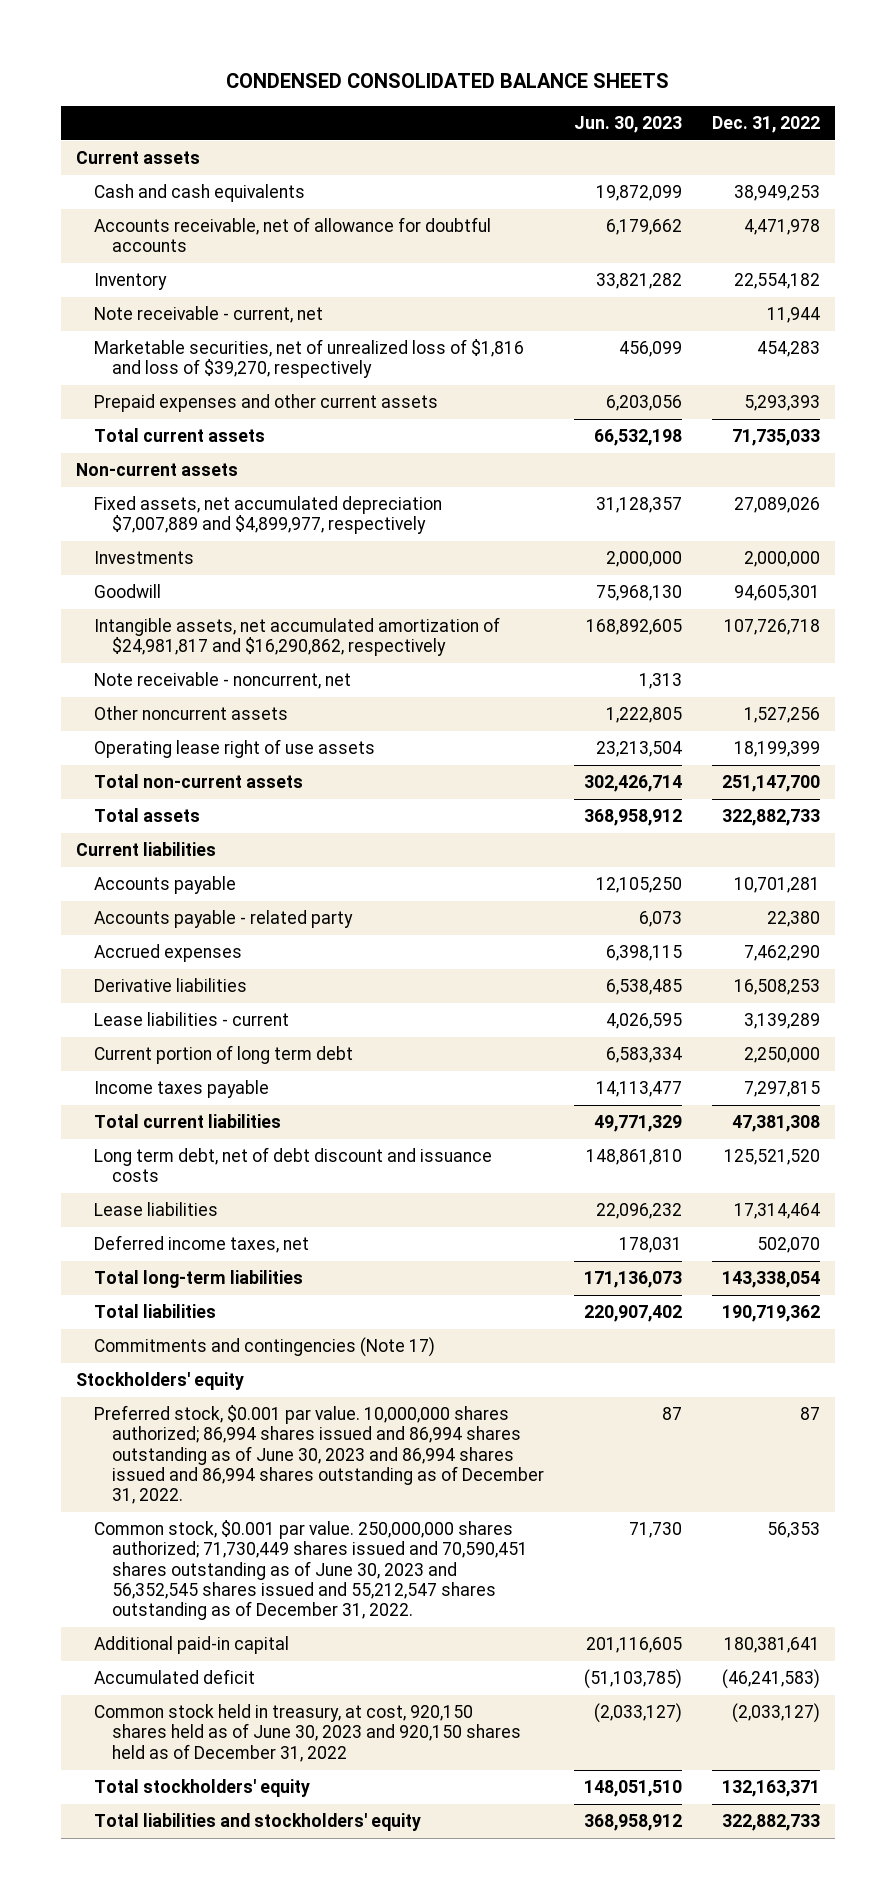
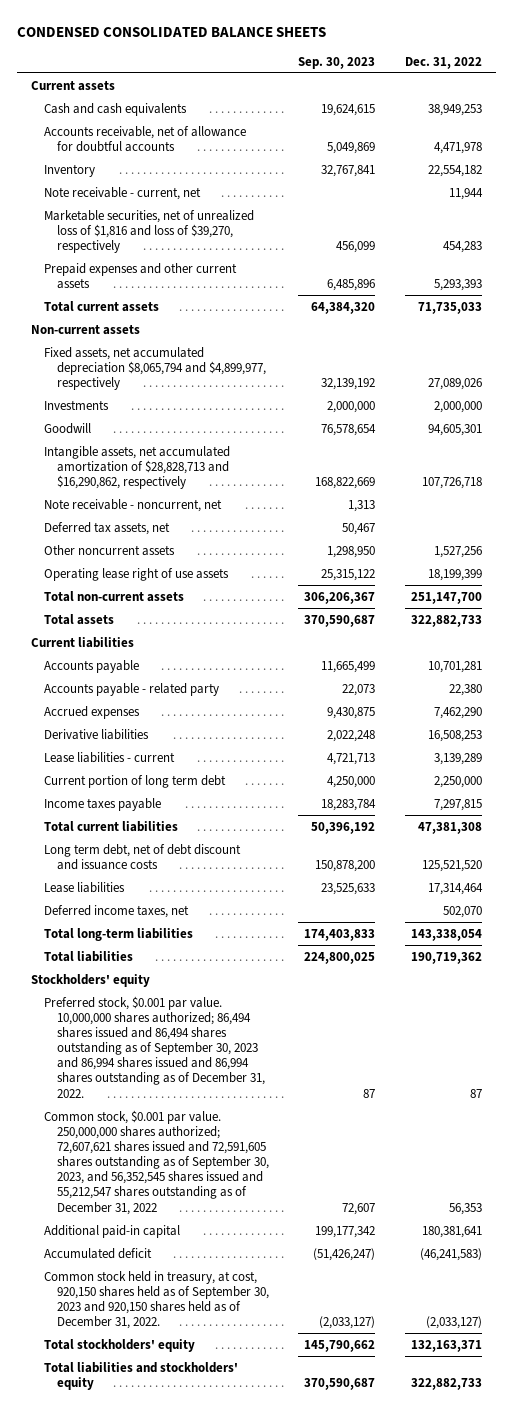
[573,116,682,134] Jun. 30, 2023 -> none
none -> [298,56,376,69] Sep. 30, 2023
[93,496,442,535] Fixed assets, net accumulated depreciation $7,007,889 and $4,899,977, respectively -> [44,346,266,390] Fixed assets, net accumulated depreciation $8,065,794 and $4,899,977, respectively
[93,617,500,657] Intangible assets, net accumulated amortization of $24,981,817 and $16,290,862, respectively -> [44,445,231,489] Intangible assets, net accumulated amortization of $28,828,713 and $16,290,862, respectively
none -> [44,521,171,535] Deferred tax assets, net
[93,1337,435,1358] Commitments and contingencies (Note 17) -> none
[93,1405,544,1505] Preferred stock, $0.001 par value. 10,000,000 shares authorized; 86,994 shares issued and 86,994 shares outstanding as of June 30, 2023 and 86,994 shares issued and 86,994 shares outstanding as of December 31, 2022. -> [44,995,265,1098] Preferred stock, $0.001 par value. 10,000,000 shares authorized; 86,494 shares issued and 86,494 shares outstanding as of September 30, 2023 and 86,994 shares issued and 86,994 shares outstanding as of December 31, 2022.
[93,1520,528,1621] Common stock, $0.001 par value. 250,000,000 shares authorized; 71,730,449 shares issued and 70,590,451 shares outstanding as of June 30, 2023 and 56,352,545 shares issued and 55,212,547 shares outstanding as of December 31, 2022. -> [44,1109,269,1215] Common stock, $0.001 par value. 250,000,000 shares authorized; 72,607,621 shares issued and 72,591,605 shares outstanding as of September 30, 2023, and 56,352,545 shares issued and 55,212,547 shares outstanding as of December 31, 2022
[93,1704,521,1762] Common stock held in treasury, at cost, 920,150 shares held as of June 30, 2023 and 920,150 shares held as of December 31, 2022 -> [44,1270,269,1330] Common stock held in treasury, at cost, 920,150 shares held as of September 30, 2023 and 920,150 shares held as of December 31, 2022.

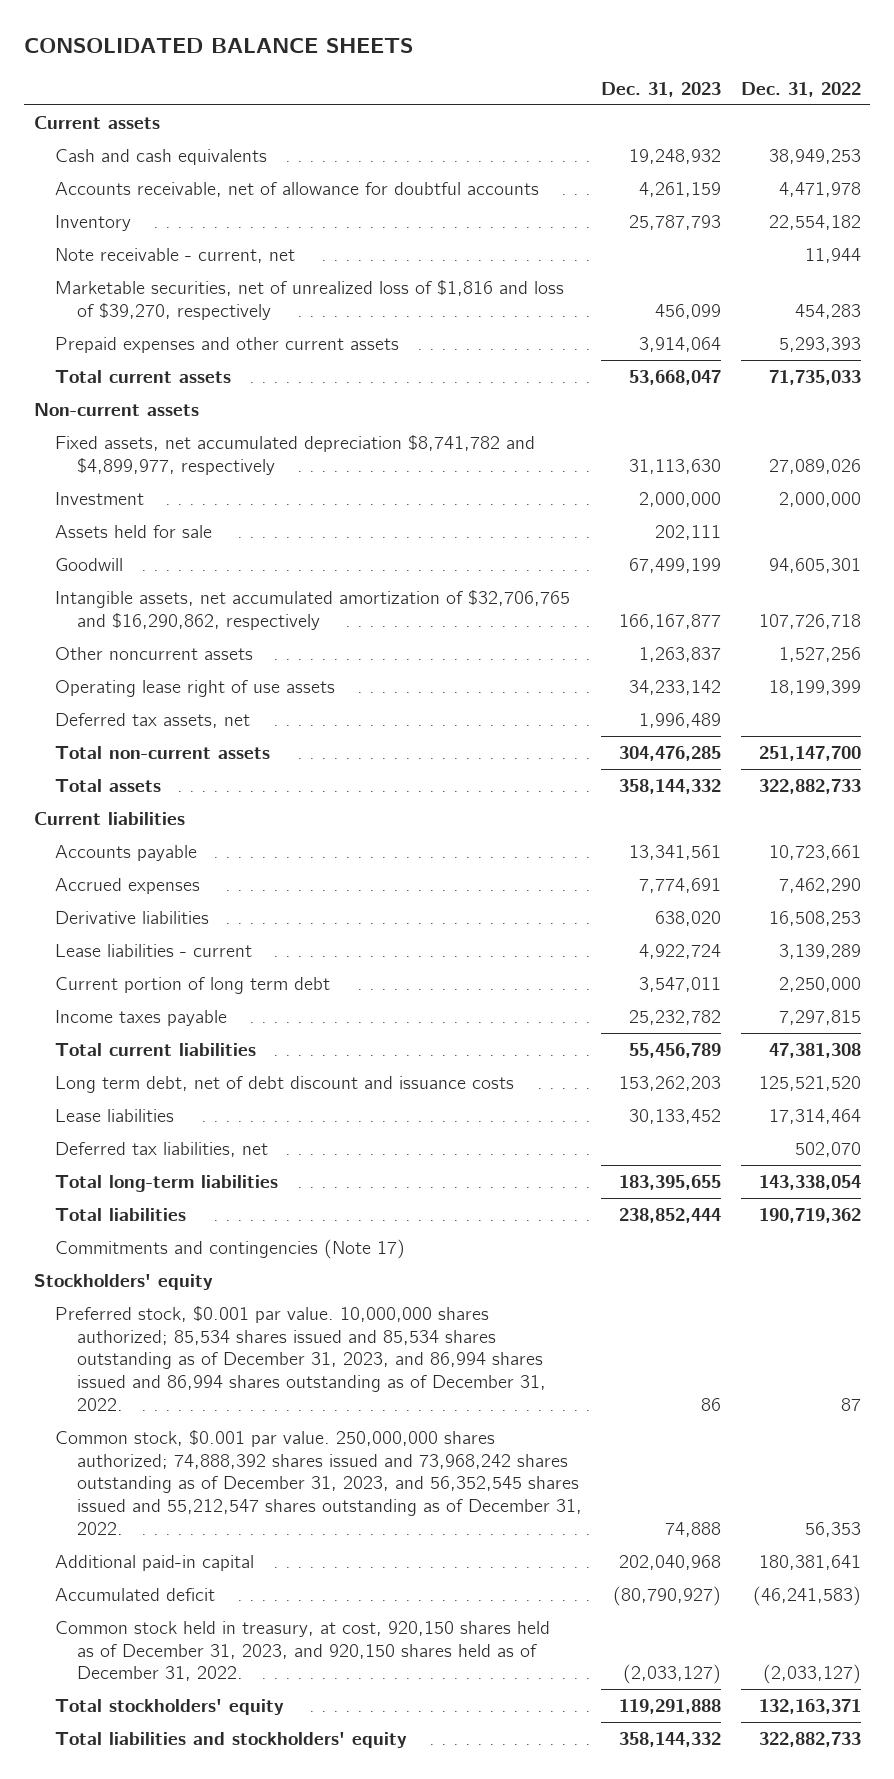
[16,26,326,37] CONDENSED CONSOLIDATED BALANCE SHEETS -> [23,38,413,54] CONSOLIDATED BALANCE SHEETS
[298,56,376,69] Sep. 30, 2023 -> none
none -> [601,81,722,97] Dec. 31, 2023
[44,346,266,390] Fixed assets, net accumulated depreciation $8,065,794 and $4,899,977, respectively -> [55,434,536,475] Fixed assets, net accumulated depreciation $8,741,782 and $4,899,977, respectively
[44,399,110,410] Investments -> [55,491,145,505] Investment
none -> [55,524,213,538] Assets held for sale
[44,498,223,512] Note receivable - noncurrent, net -> none
[44,445,231,489] Intangible assets, net accumulated amortization of $28,828,713 and $16,290,862, respectively -> [55,589,571,630] Intangible assets, net accumulated amortization of $32,706,765 and $16,290,862, respectively
[44,521,171,535] Deferred tax assets, net -> [55,712,251,728] Deferred tax assets, net
[44,682,220,696] Accounts payable - related party -> none
[427,660,482,673] 10,701,281 -> [768,844,861,860] 10,723,661
[44,904,190,918] Deferred income taxes, net -> [55,1141,269,1157] Deferred tax liabilities, net
none -> [55,1238,406,1259] Commitments and contingencies (Note 17)
[44,995,265,1098] Preferred stock, $0.001 par value. 10,000,000 shares authorized; 86,494 shares issued and 86,494 shares outstanding as of September 30, 2023 and 86,994 shares issued and 86,994 shares outstanding as of December 31, 2022. -> [55,1305,546,1411] Preferred stock, $0.001 par value. 10,000,000 shares authorized; 85,534 shares issued and 85,534 shares outstanding as of December 31, 2023, and 86,994 shares issued and 86,994 shares outstanding as of December 31, 2022.
[44,1109,269,1215] Common stock, $0.001 par value. 250,000,000 shares authorized; 72,607,621 shares issued and 72,591,605 shares outstanding as of September 30, 2023, and 56,352,545 shares issued and 55,212,547 shares outstanding as of December 31, 2022 -> [55,1429,582,1535] Common stock, $0.001 par value. 250,000,000 shares authorized; 74,888,392 shares issued and 73,968,242 shares outstanding as of December 31, 2023, and 56,352,545 shares issued and 55,212,547 shares outstanding as of December 31, 2022.
[44,1270,269,1330] Common stock held in treasury, at cost, 920,150 shares held as of September 30, 2023 and 920,150 shares held as of December 31, 2022. -> [55,1620,551,1682] Common stock held in treasury, at cost, 920,150 shares held as of December 31, 2023, and 920,150 shares held as of December 31, 2022.

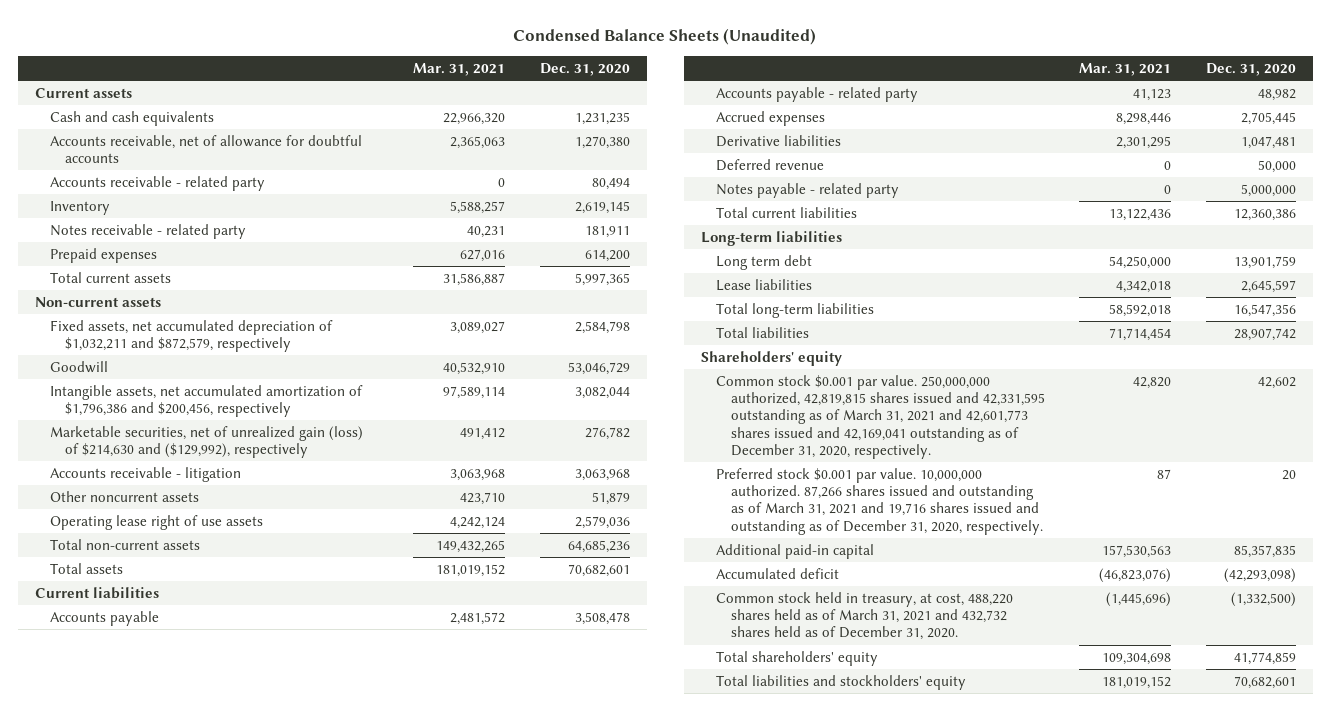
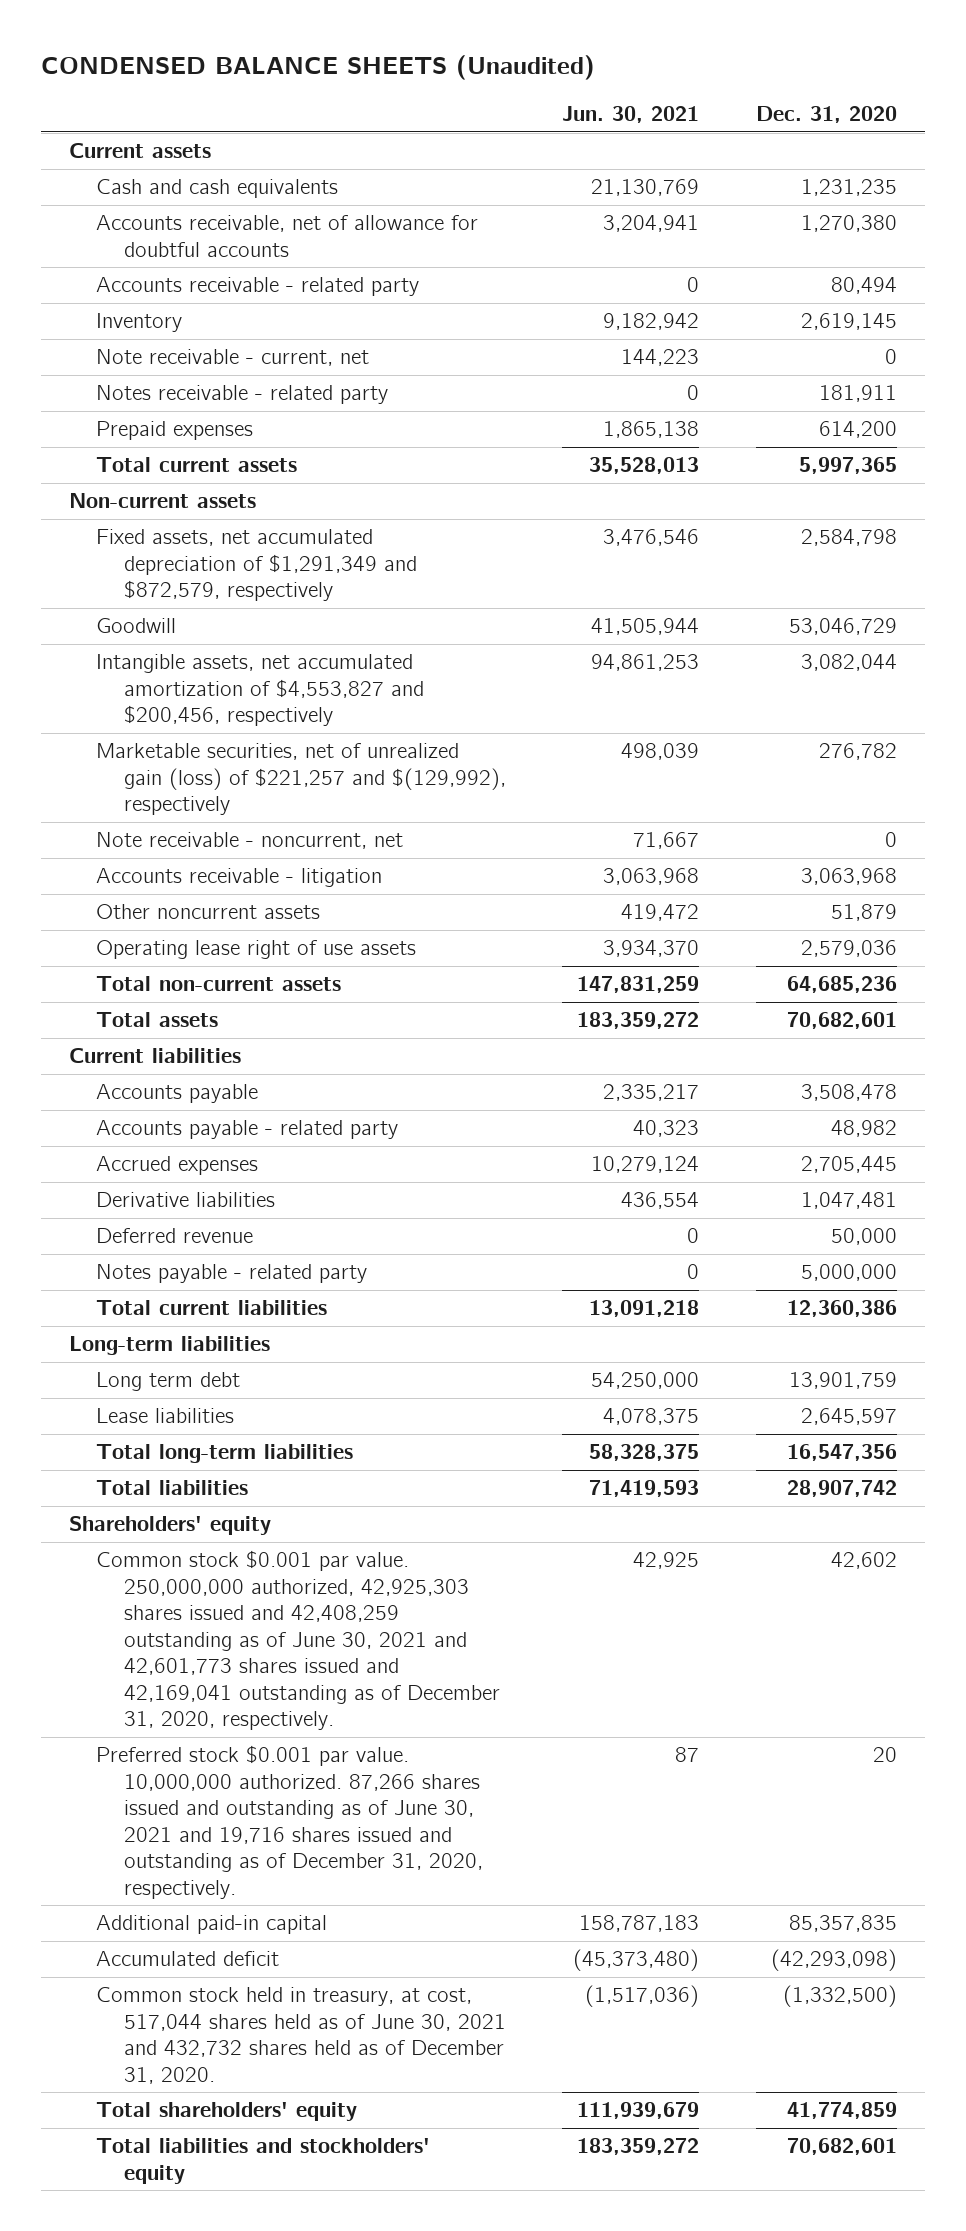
[513,28,817,46] Condensed Balance Sheets (Unaudited) -> [40,55,595,81] CONDENSED BALANCE SHEETS (Unaudited)
[413,63,506,77] Mar. 31, 2021 -> none
none -> [562,106,700,124] Jun. 30, 2021
none -> [96,349,370,367] Note receivable - current, net
[50,320,334,353] Fixed assets, net accumulated depreciation of $1,032,211 and $872,579, respectively -> [96,529,417,602] Fixed assets, net accumulated depreciation of $1,291,349 and $872,579, respectively
[50,385,364,418] Intangible assets, net accumulated amortization of $1,796,386 and $200,456, respectively -> [96,654,424,727] Intangible assets, net accumulated amortization of $4,553,827 and $200,456, respectively
[50,426,364,459] Marketable securities, net of unrealized gain (loss) of $214,630 and ($129,992), respectively -> [96,743,506,816] Marketable securities, net of unrealized gain (loss) of $221,257 and $(129,992), respectively
none -> [96,832,404,850] Note receivable - noncurrent, net
[716,375,1046,459] Common stock $0.001 par value. 250,000,000 authorized, 42,819,815 shares issued and 42,331,595 outstanding as of March 31, 2021 and 42,601,773 shares issued and 42,169,041 outstanding as of December 31, 2020, respectively. -> [96,1550,500,1731] Common stock $0.001 par value. 250,000,000 authorized, 42,925,303 shares issued and 42,408,259 outstanding as of June 30, 2021 and 42,601,773 shares issued and 42,169,041 outstanding as of December 31, 2020, respectively.
[716,468,1044,535] Preferred stock $0.001 par value. 10,000,000 authorized. 87,266 shares issued and outstanding as of March 31, 2021 and 19,716 shares issued and outstanding as of December 31, 2020, respectively. -> [96,1745,483,1899] Preferred stock $0.001 par value. 10,000,000 authorized. 87,266 shares issued and outstanding as of June 30, 2021 and 19,716 shares issued and outstanding as of December 31, 2020, respectively.
[716,592,1014,641] Common stock held in treasury, at cost, 488,220 shares held as of March 31, 2021 and 432,732 shares held as of December 31, 2020. -> [96,1987,506,2084] Common stock held in treasury, at cost, 517,044 shares held as of June 30, 2021 and 432,732 shares held as of December 31, 2020.

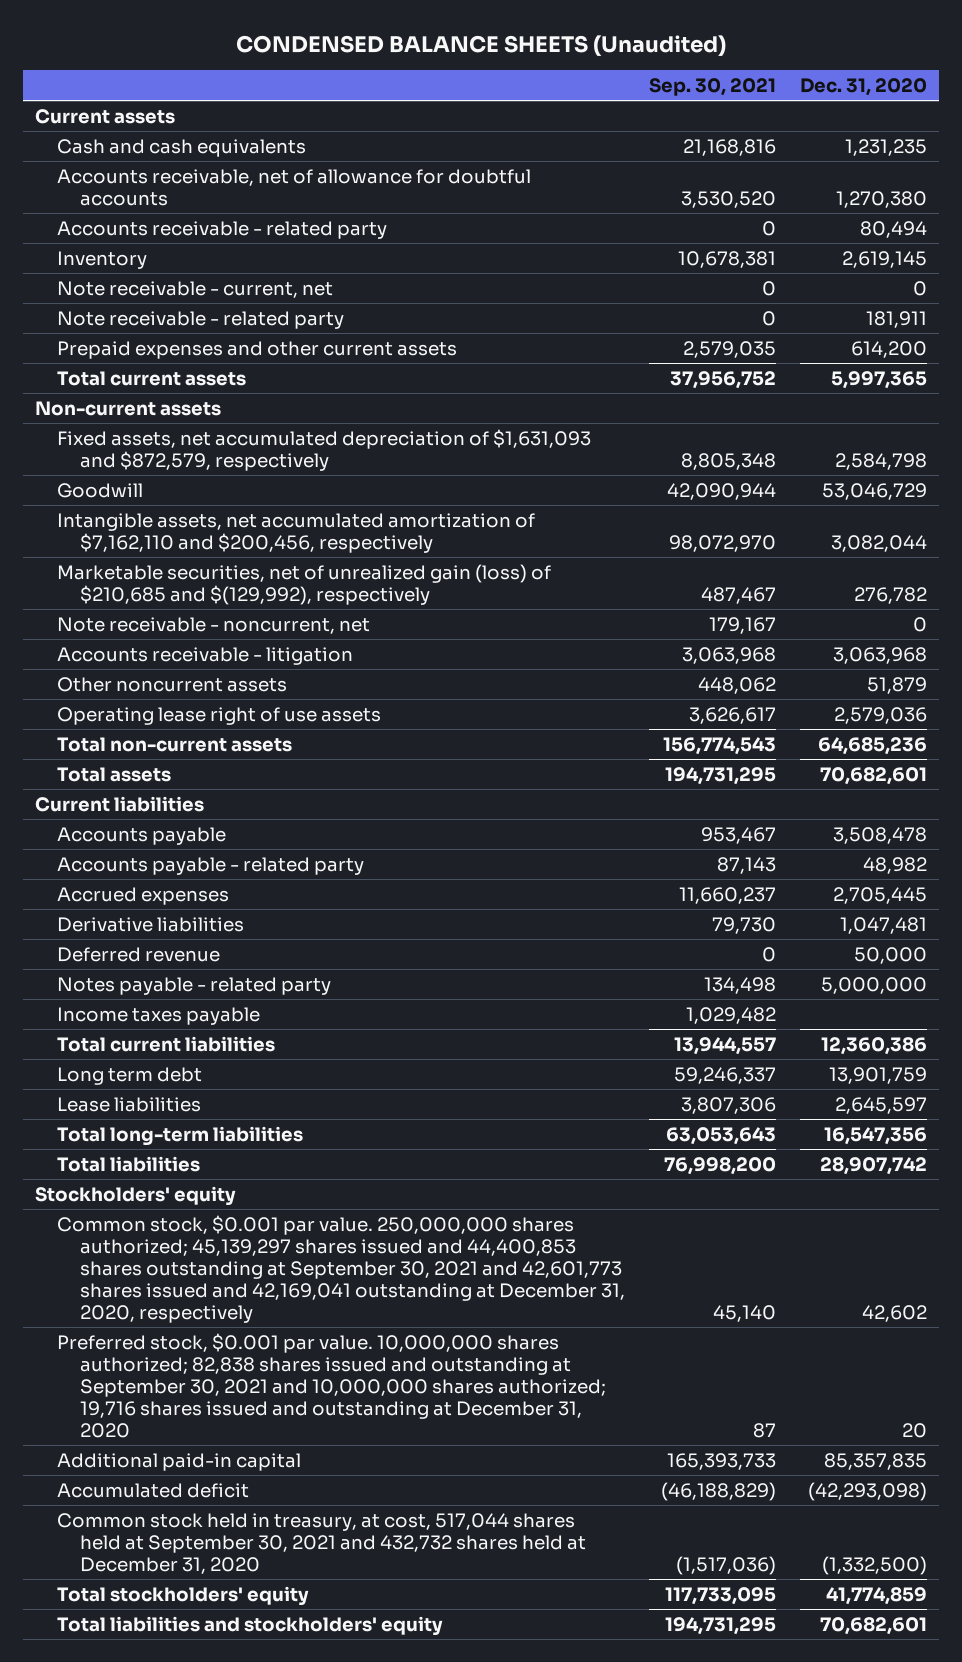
[562,106,700,124] Jun. 30, 2021 -> none
none -> [648,78,776,97] Sep. 30, 2021
[96,385,389,405] Notes receivable - related party -> [57,310,345,329] Note receivable - related party
[96,421,254,441] Prepaid expenses -> [57,340,458,359] Prepaid expenses and other current assets
[96,529,417,602] Fixed assets, net accumulated depreciation of $1,291,349 and $872,579, respectively -> [57,428,592,471] Fixed assets, net accumulated depreciation of $1,631,093 and $872,579, respectively
[96,654,424,727] Intangible assets, net accumulated amortization of $4,553,827 and $200,456, respectively -> [57,512,536,553] Intangible assets, net accumulated amortization of $7,162,110 and $200,456, respectively
[96,743,506,816] Marketable securities, net of unrealized gain (loss) of $221,257 and $(129,992), respectively -> [57,563,552,605] Marketable securities, net of unrealized gain (loss) of $210,685 and $(129,992), respectively
none -> [57,1006,261,1025] Income taxes payable
[68,1336,270,1356] Long-term liabilities -> none
[68,1516,271,1536] Shareholders' equity -> [34,1185,236,1206] Stockholders' equity
[96,1550,500,1731] Common stock $0.001 par value. 250,000,000 authorized, 42,925,303 shares issued and 42,408,259 outstanding as of June 30, 2021 and 42,601,773 shares issued and 42,169,041 outstanding as of December 31, 2020, respectively. -> [57,1214,625,1324] Common stock, $0.001 par value. 250,000,000 shares authorized; 45,139,297 shares issued and 44,400,853 shares outstanding at September 30, 2021 and 42,601,773 shares issued and 42,169,041 outstanding at December 31, 2020, respectively
[96,1745,483,1899] Preferred stock $0.001 par value. 10,000,000 authorized. 87,266 shares issued and outstanding as of June 30, 2021 and 19,716 shares issued and outstanding as of December 31, 2020, respectively. -> [57,1332,606,1439] Preferred stock, $0.001 par value. 10,000,000 shares authorized; 82,838 shares issued and outstanding at September 30, 2021 and 10,000,000 shares authorized; 19,716 shares issued and outstanding at December 31, 2020
[96,1987,506,2084] Common stock held in treasury, at cost, 517,044 shares held as of June 30, 2021 and 432,732 shares held as of December 31, 2020. -> [57,1512,586,1574] Common stock held in treasury, at cost, 517,044 shares held at September 30, 2021 and 432,732 shares held at December 31, 2020
[96,2102,358,2122] Total shareholders' equity -> [57,1585,310,1606] Total stockholders' equity

